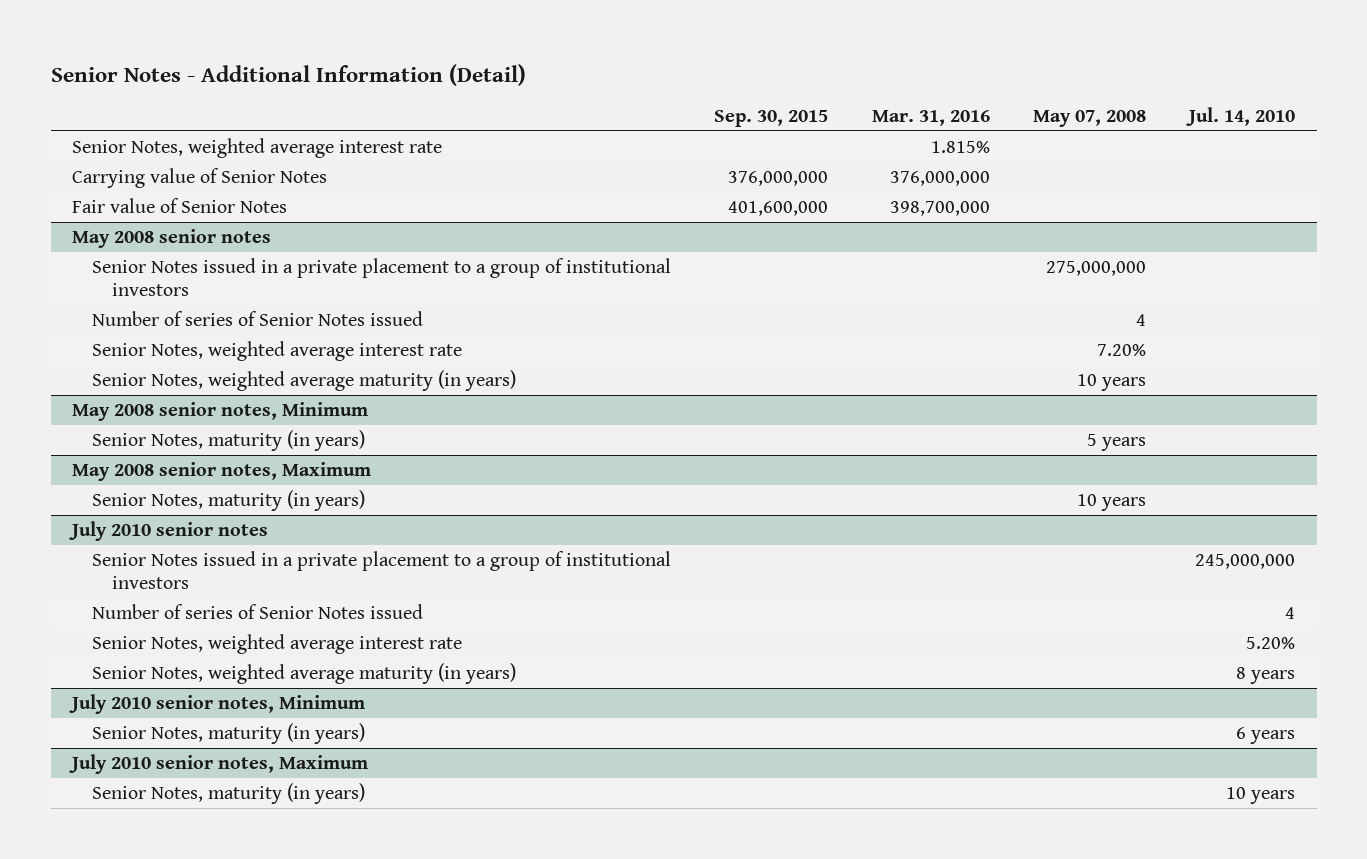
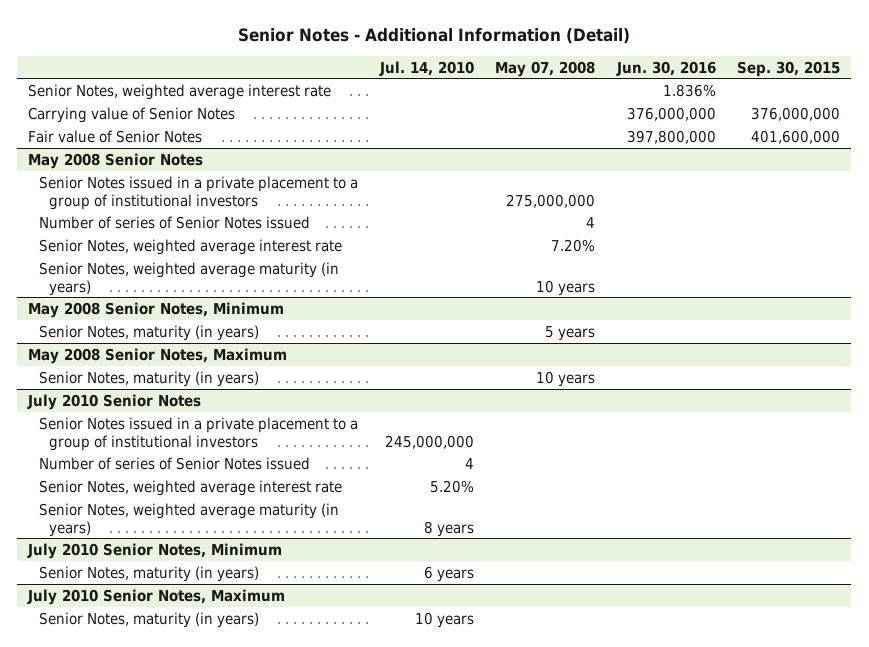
[871,110,990,127] Mar. 31, 2016 -> none
none -> [615,60,716,76] Jun. 30, 2016
[72,228,272,248] May 2008 senior notes -> [28,152,204,169] May 2008 Senior Notes
[72,401,369,421] May 2008 senior notes, Minimum -> [28,301,285,318] May 2008 Senior Notes, Minimum
[72,461,372,481] May 2008 senior notes, Maximum -> [28,347,288,364] May 2008 Senior Notes, Maximum
[69,520,269,541] July 2010 senior notes -> [27,393,202,410] July 2010 Senior Notes
[69,693,366,714] July 2010 senior notes, Minimum -> [27,542,283,559] July 2010 Senior Notes, Minimum
[69,753,369,774] July 2010 senior notes, Maximum -> [27,588,286,605] July 2010 Senior Notes, Maximum

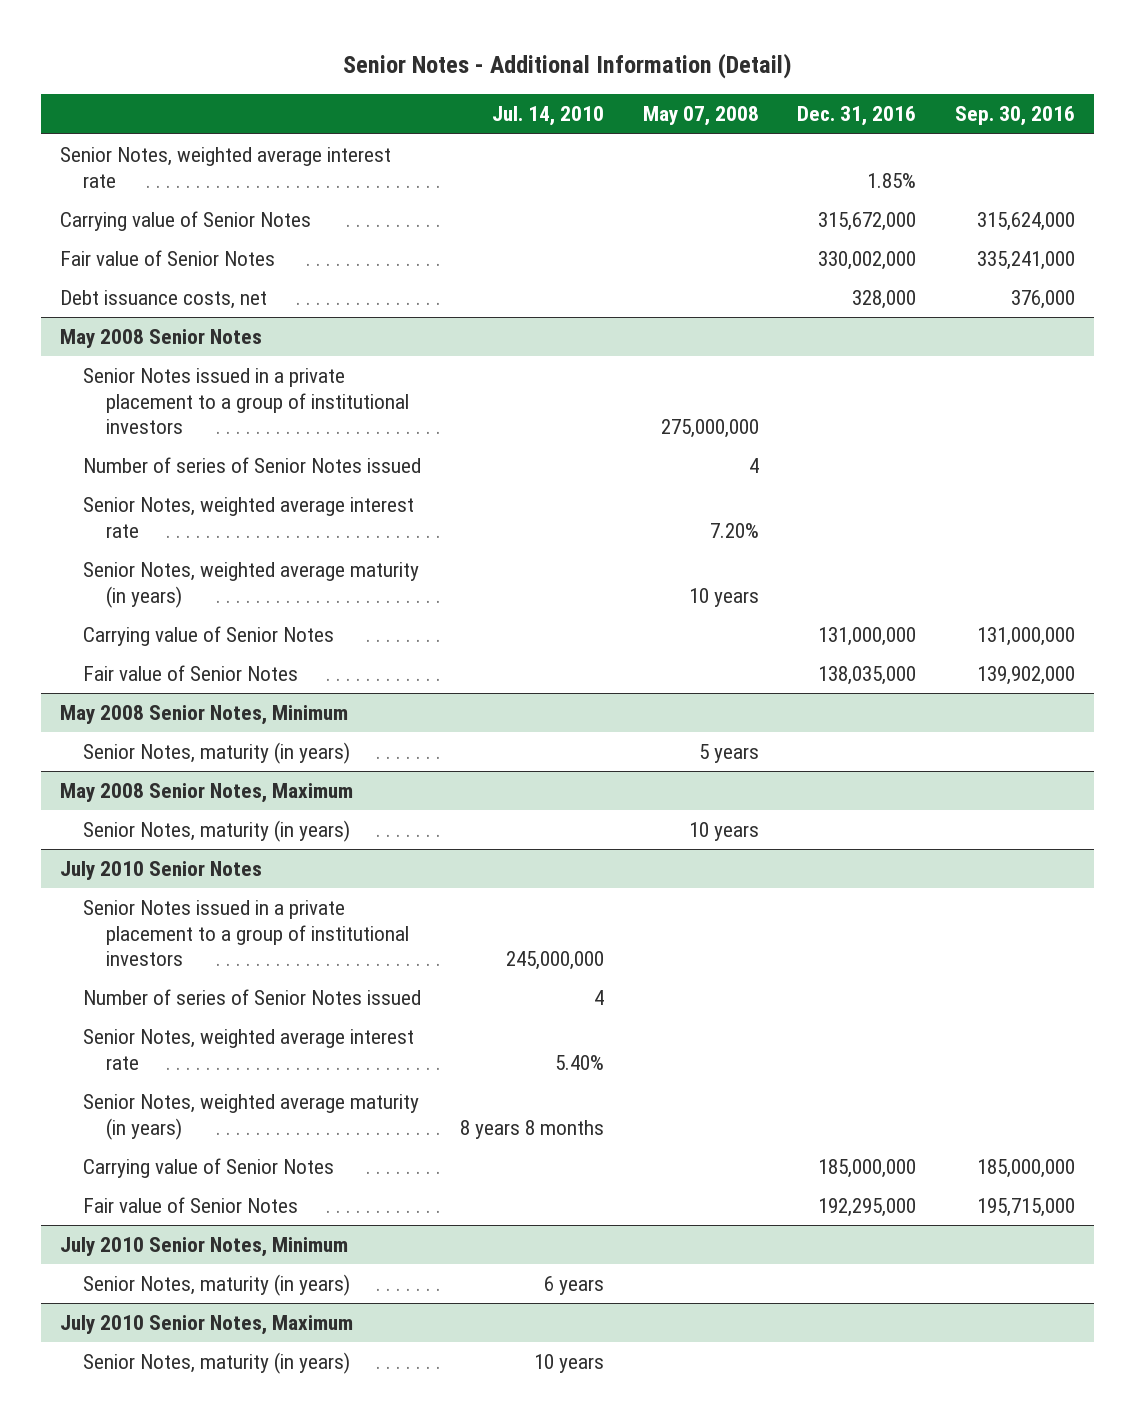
[615,60,716,76] Jun. 30, 2016 -> none
[737,60,841,77] Sep. 30, 2015 -> none
none -> [797,106,917,127] Dec. 31, 2016
none -> [954,106,1075,127] Sep. 30, 2016
none -> [60,290,268,310] Debt issuance costs, net
none -> [83,626,335,647] Carrying value of Senior Notes
none -> [83,665,299,682] Fair value of Senior Notes
[429,479,474,493] 5.20% -> [554,1054,604,1070] 5.40%
[423,520,474,537] 8 years -> [459,1119,604,1139] 8 years 8 months
none -> [83,1158,335,1179] Carrying value of Senior Notes
none -> [83,1197,299,1214] Fair value of Senior Notes

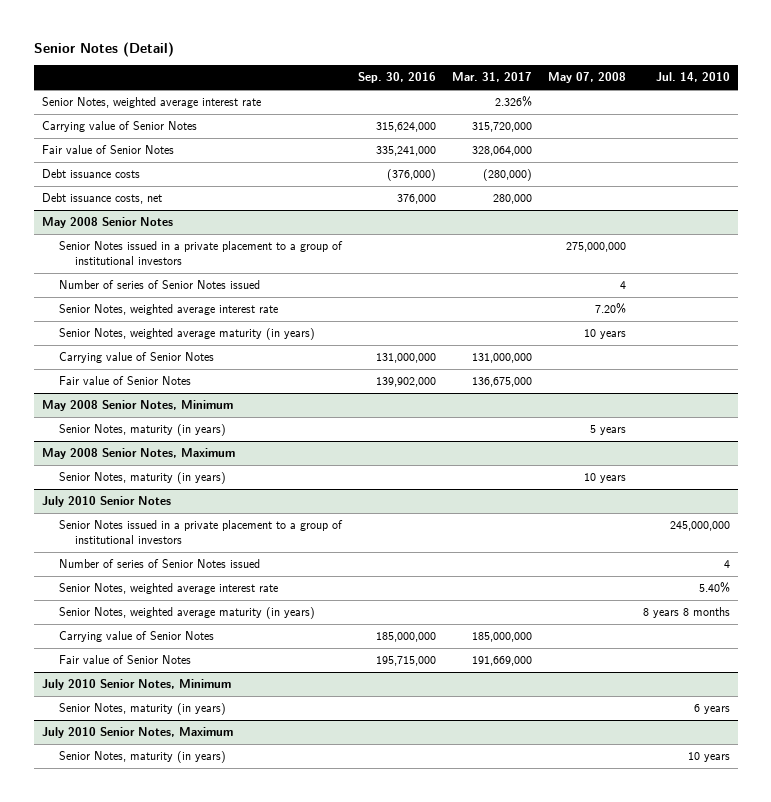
[342,53,792,80] Senior Notes - Additional Information (Detail) -> [33,41,174,57] Senior Notes (Detail)
[797,106,917,127] Dec. 31, 2016 -> none
none -> [452,72,533,83] Mar. 31, 2017
none -> [41,169,140,179] Debt issuance costs

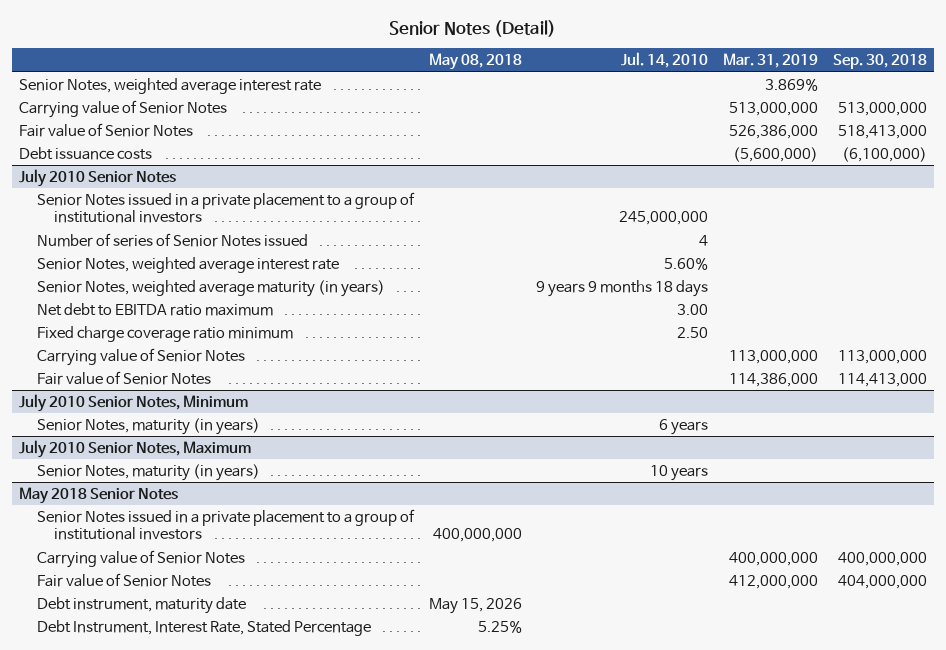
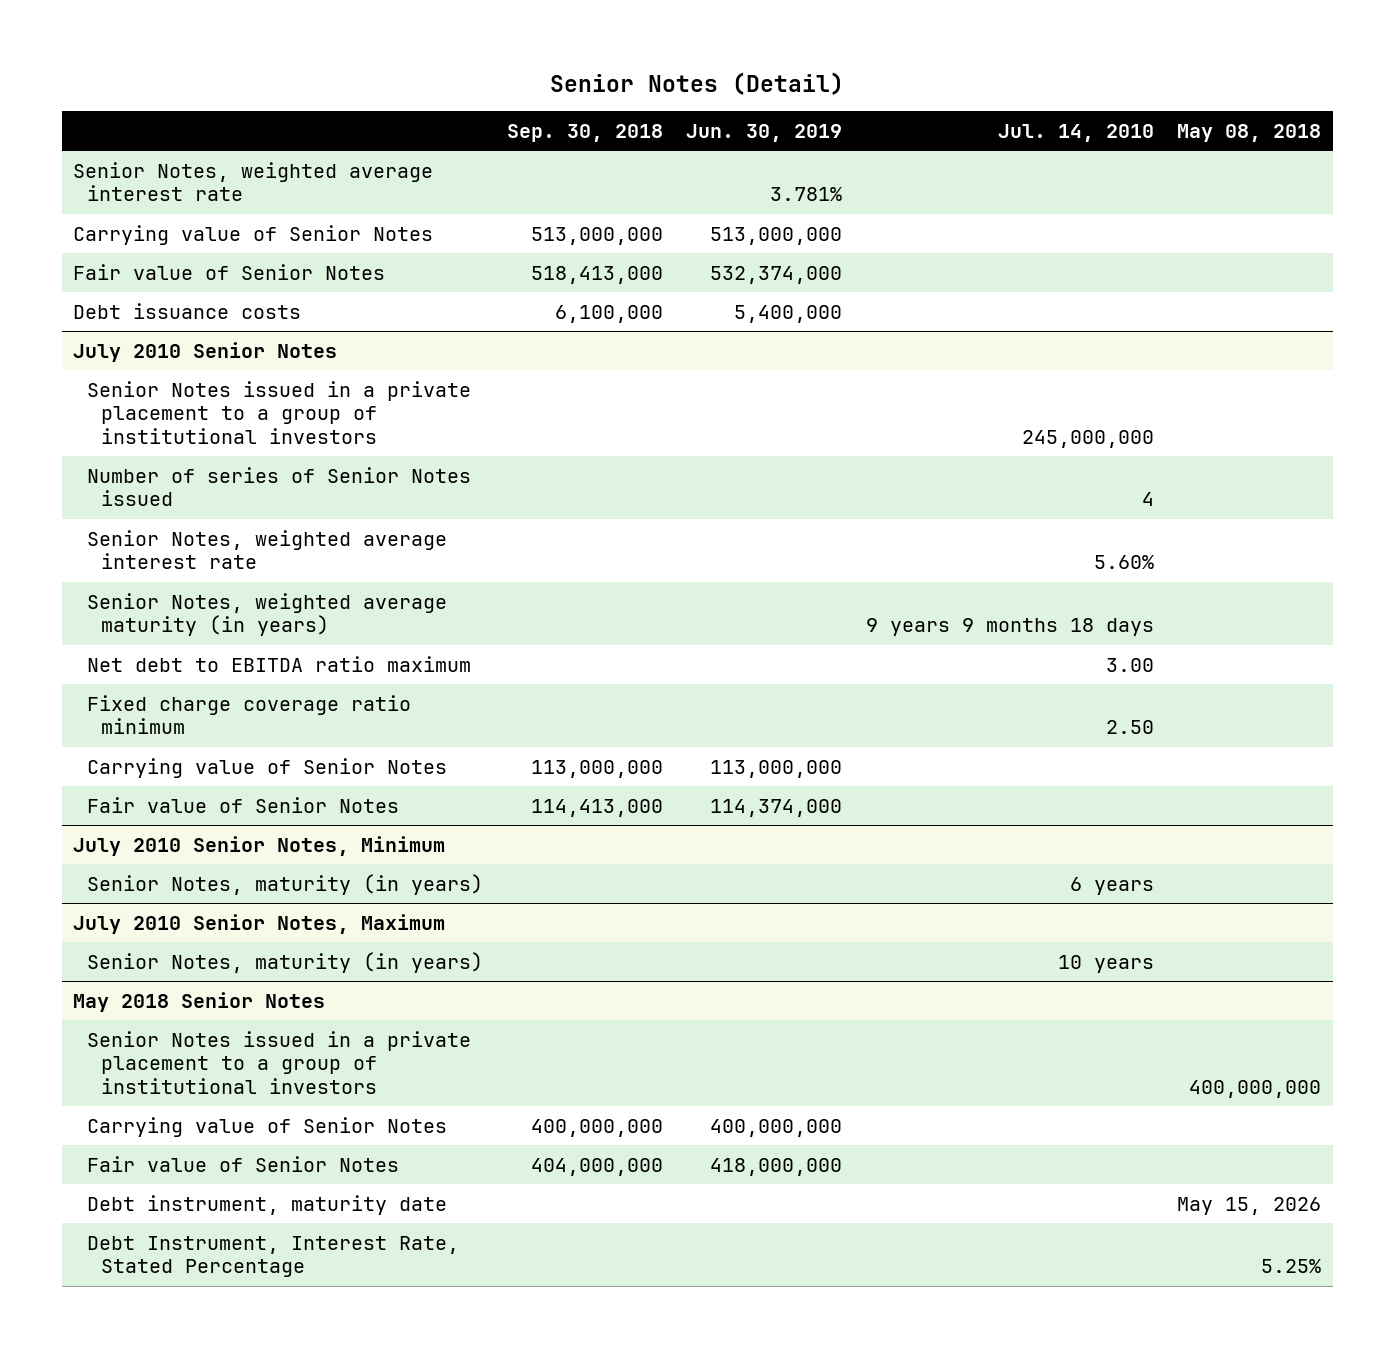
[723,53,819,69] Mar. 31, 2019 -> none
none -> [686,123,843,142] Jun. 30, 2019
[841,146,927,162] (6,100,000) -> [554,304,663,323] 6,100,000

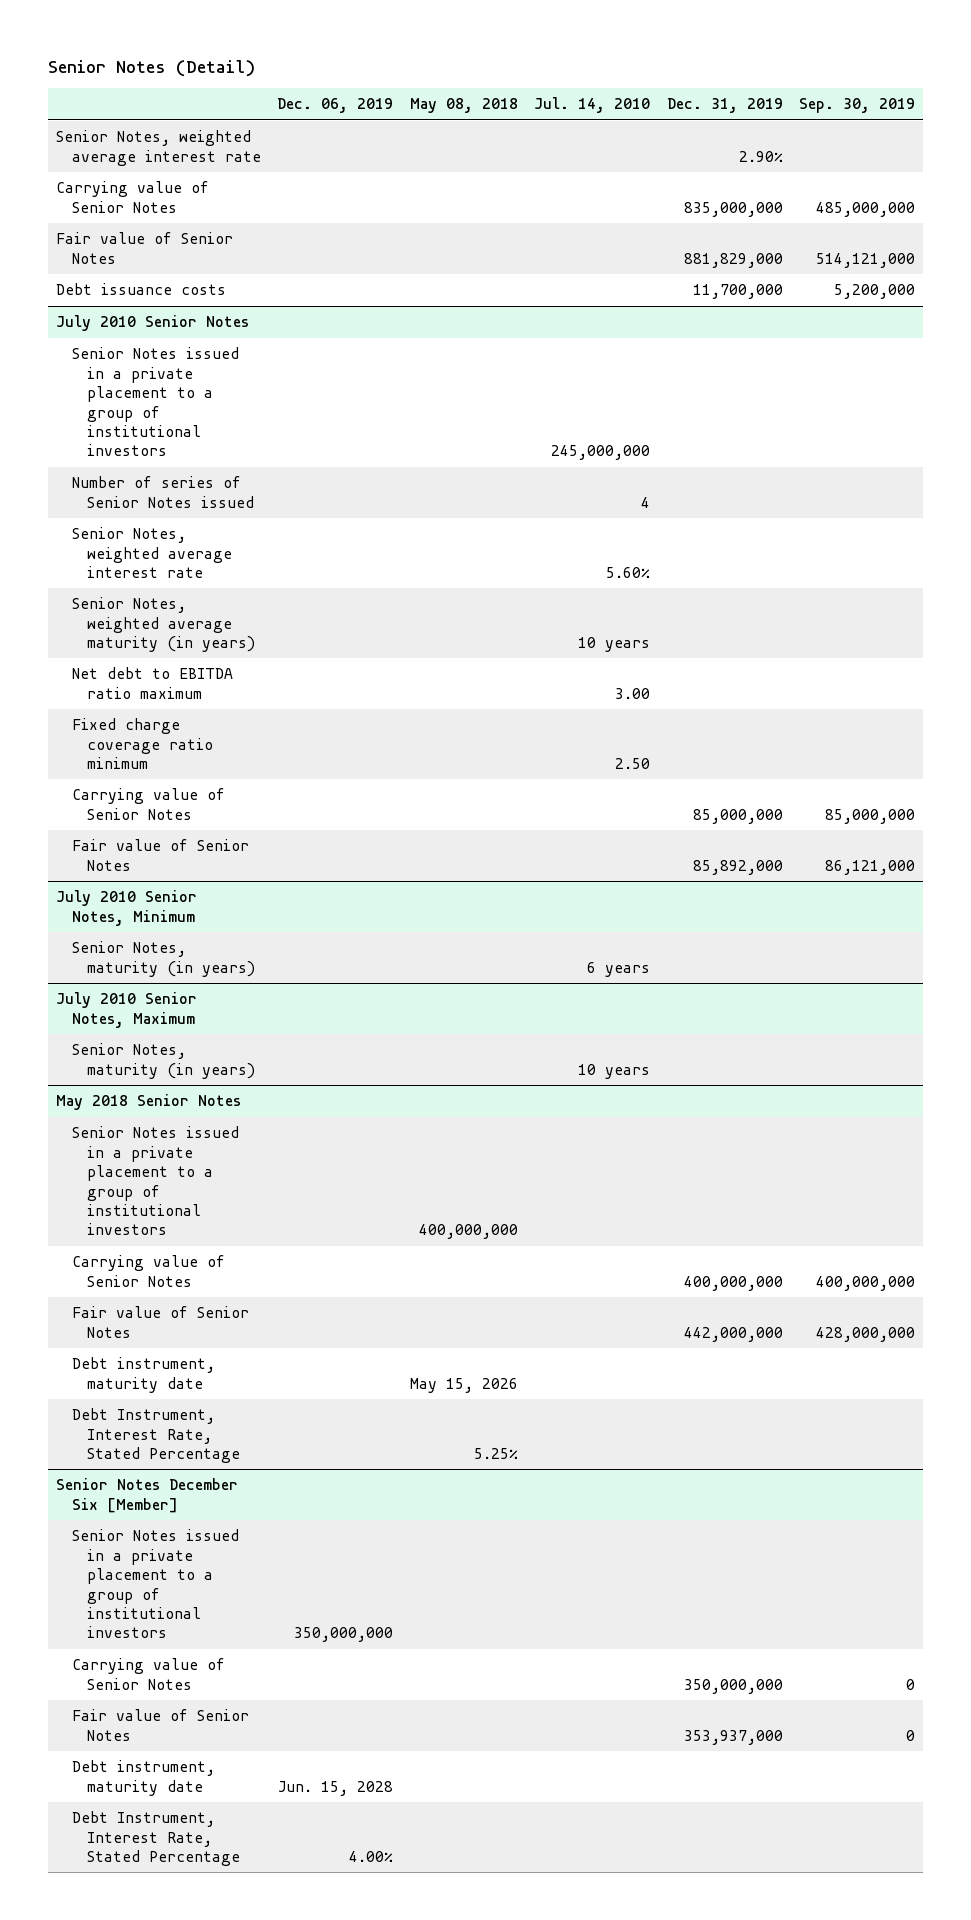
[506,123,663,142] Sep. 30, 2018 -> none
[686,123,843,142] Jun. 30, 2019 -> none
none -> [277,98,394,114] Dec. 06, 2019
none -> [666,98,783,114] Dec. 31, 2019
none -> [798,98,915,114] Sep. 30, 2019
[865,618,1154,637] 9 years 9 months 18 days -> [578,637,651,653] 10 years
none -> [56,1478,239,1513] Senior Notes December Six [Member]
none -> [71,1529,239,1639] Senior Notes issued in a private placement to a group of institutional investors
none -> [71,1658,225,1690] Carrying value of Senior Notes
none -> [71,1709,249,1741] Fair value of Senior Notes
none -> [71,1760,215,1796] Debt instrument, maturity date
none -> [71,1811,241,1867] Debt Instrument, Interest Rate, Stated Percentage

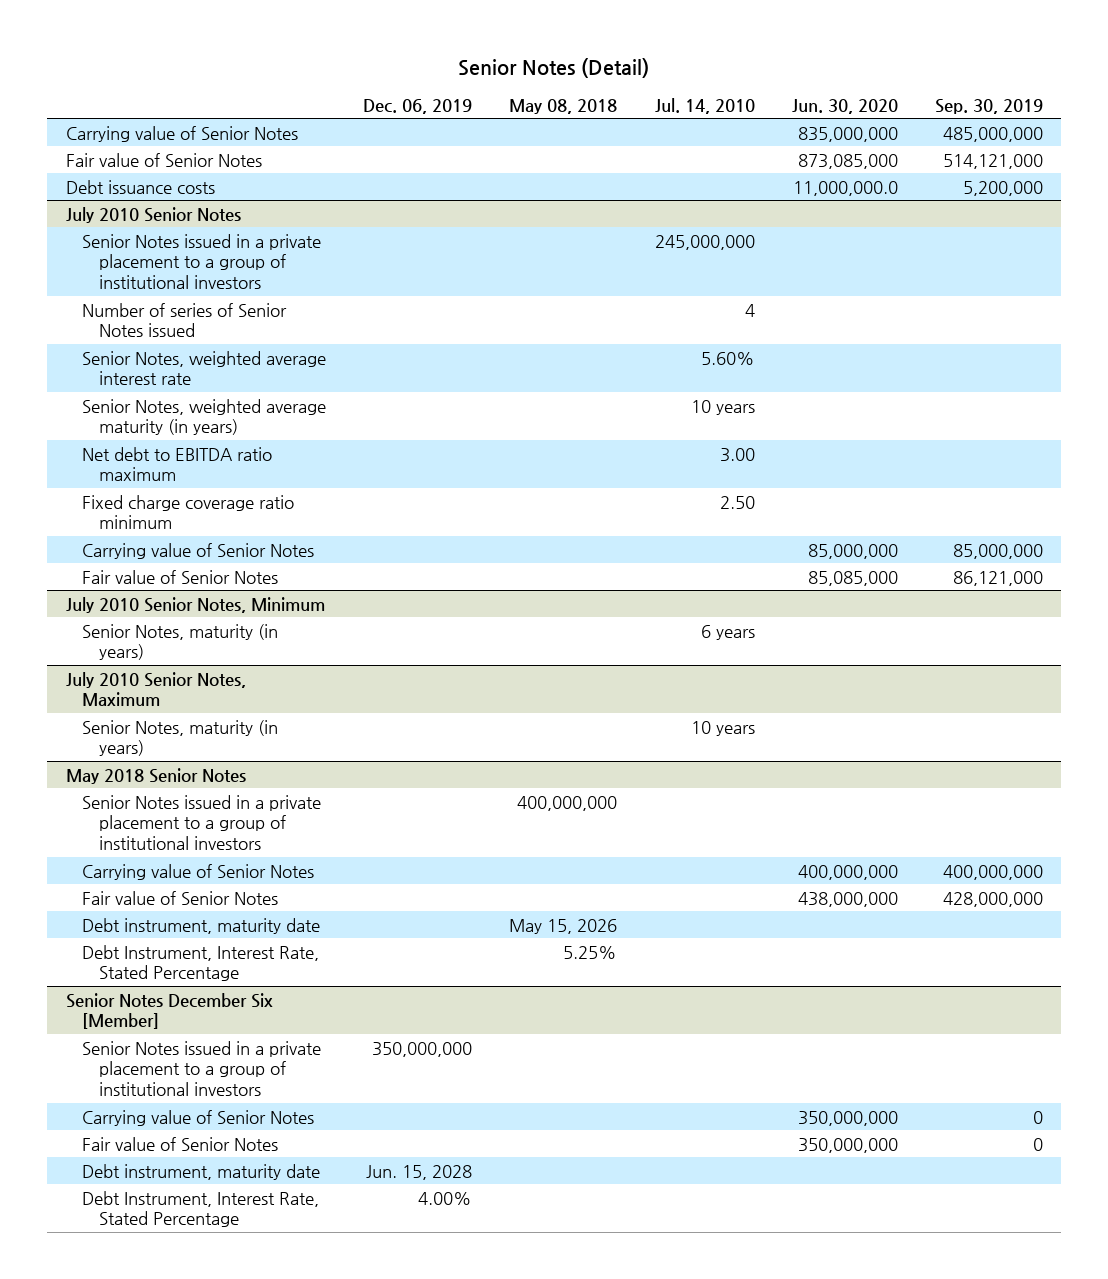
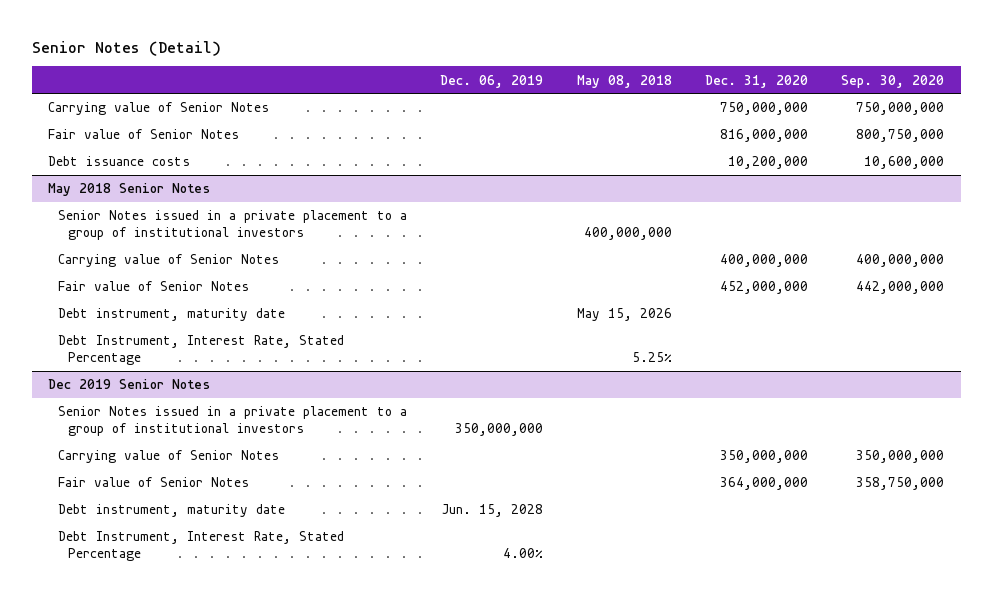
[654,97,755,114] Jul. 14, 2010 -> none
[791,98,898,114] Jun. 30, 2020 -> none
[934,98,1043,114] Sep. 30, 2019 -> none
none -> [704,74,808,88] Dec. 31, 2020
none -> [841,74,945,88] Sep. 30, 2020
[65,206,241,223] July 2010 Senior Notes -> none
[82,233,322,290] Senior Notes issued in a private placement to a group of institutional investors -> none
[82,302,288,338] Number of series of Senior Notes issued -> none
[82,350,327,386] Senior Notes, weighted average interest rate -> none
[82,398,327,436] Senior Notes, weighted average maturity (in years) -> none
[82,446,273,482] Net debt to EBITDA ratio maximum -> none
[82,494,295,530] Fixed charge coverage ratio minimum -> none
[82,542,315,559] Carrying value of Senior Notes -> none
[82,569,279,584] Fair value of Senior Notes -> none
[65,596,325,613] July 2010 Senior Notes, Minimum -> none
[82,623,279,661] Senior Notes, maturity (in years) -> none
[65,671,246,707] July 2010 Senior Notes, Maximum -> none
[82,719,279,757] Senior Notes, maturity (in years) -> none
[65,992,273,1030] Senior Notes December Six [Member] -> [48,379,211,390] Dec 2019 Senior Notes

